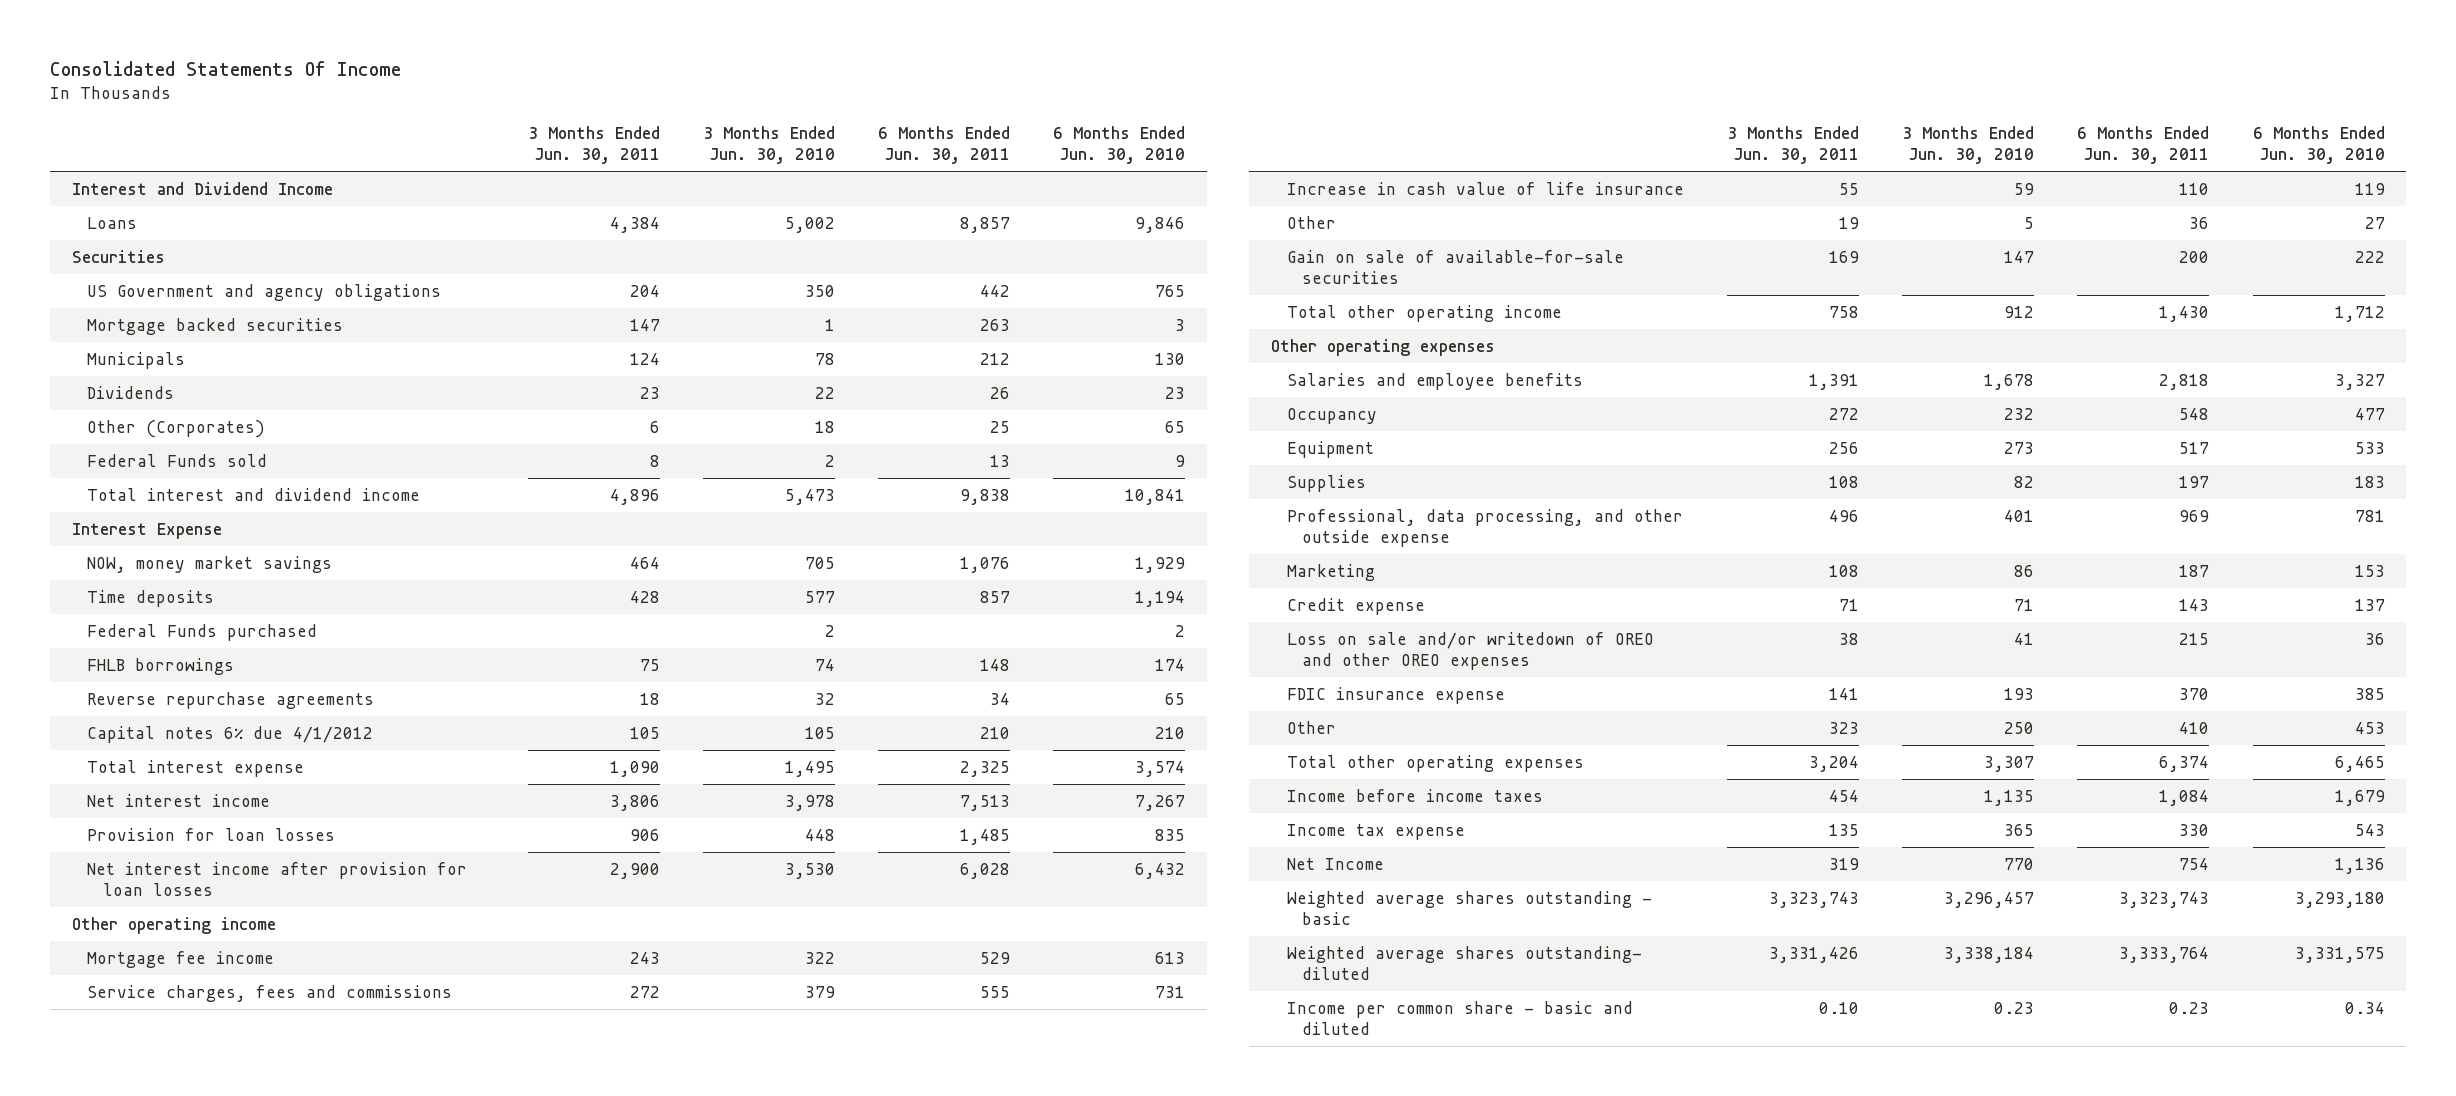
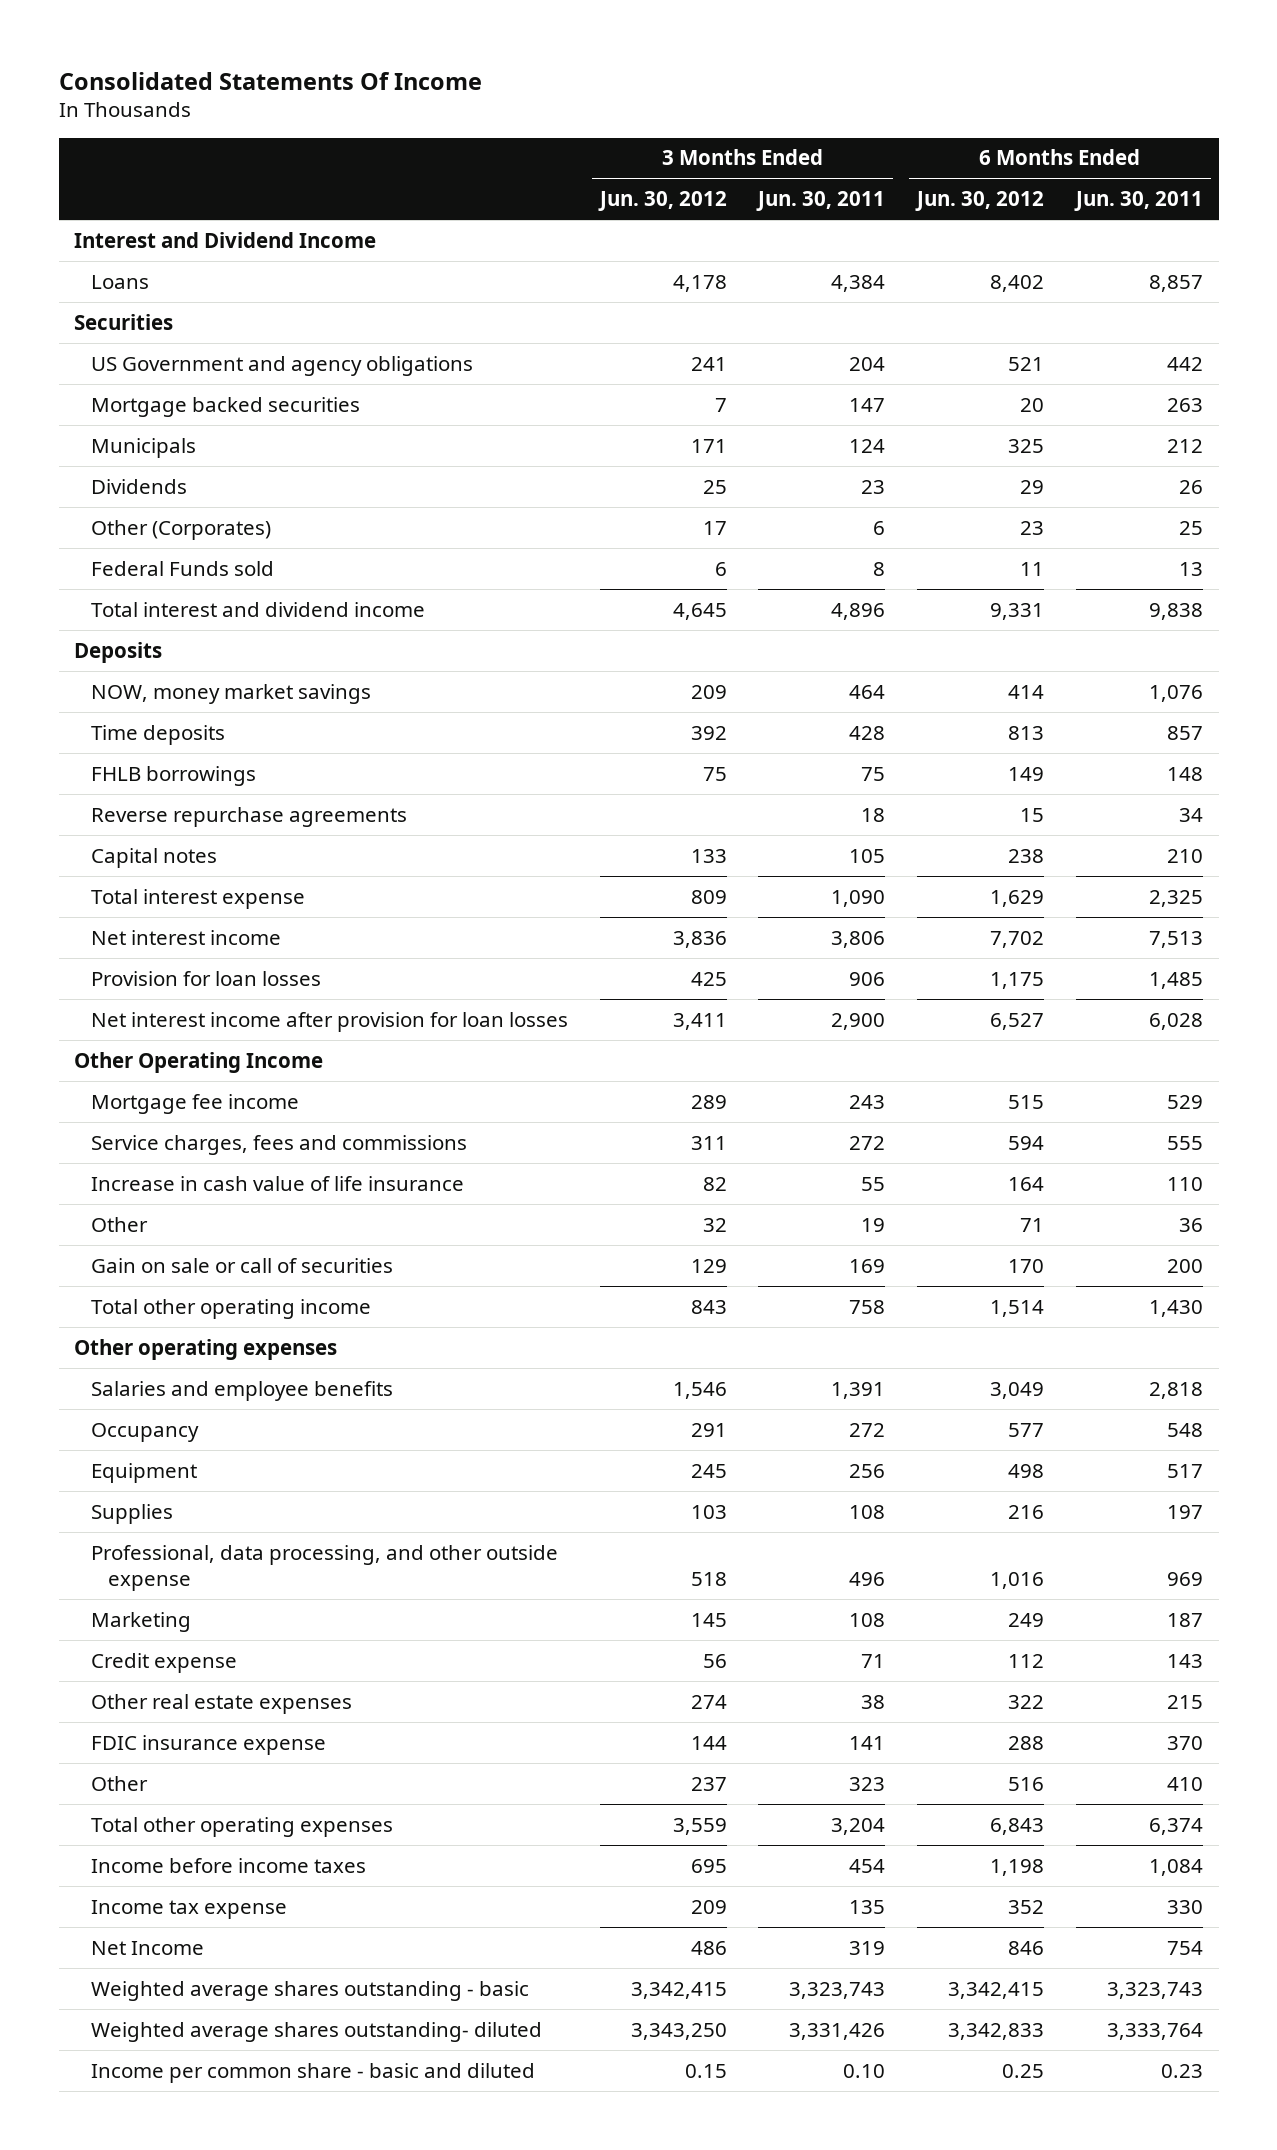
[702,126,835,165] 3 Months Ended Jun. 30, 2010 -> none
[1053,126,1186,165] 6 Months Ended Jun. 30, 2010 -> none
none -> [597,191,727,212] Jun. 30, 2012
none -> [915,191,1045,212] Jun. 30, 2012
[71,522,222,539] Interest Expense -> none
none -> [74,641,163,663] Deposits
[87,623,318,641] Federal Funds purchased -> none
[87,725,374,743] Capital notes 6% due 4/1/2012 -> [91,847,218,868] Capital notes
[71,916,276,934] Other operating income -> [74,1051,324,1073] Other Operating Income
[1286,249,1624,284] Gain on sale of available-for-sale securities -> [91,1257,394,1273] Gain on sale or call of securities
[1286,631,1654,670] Loss on sale and/or writedown of OREO and other OREO expenses -> [91,1693,353,1714] Other real estate expenses

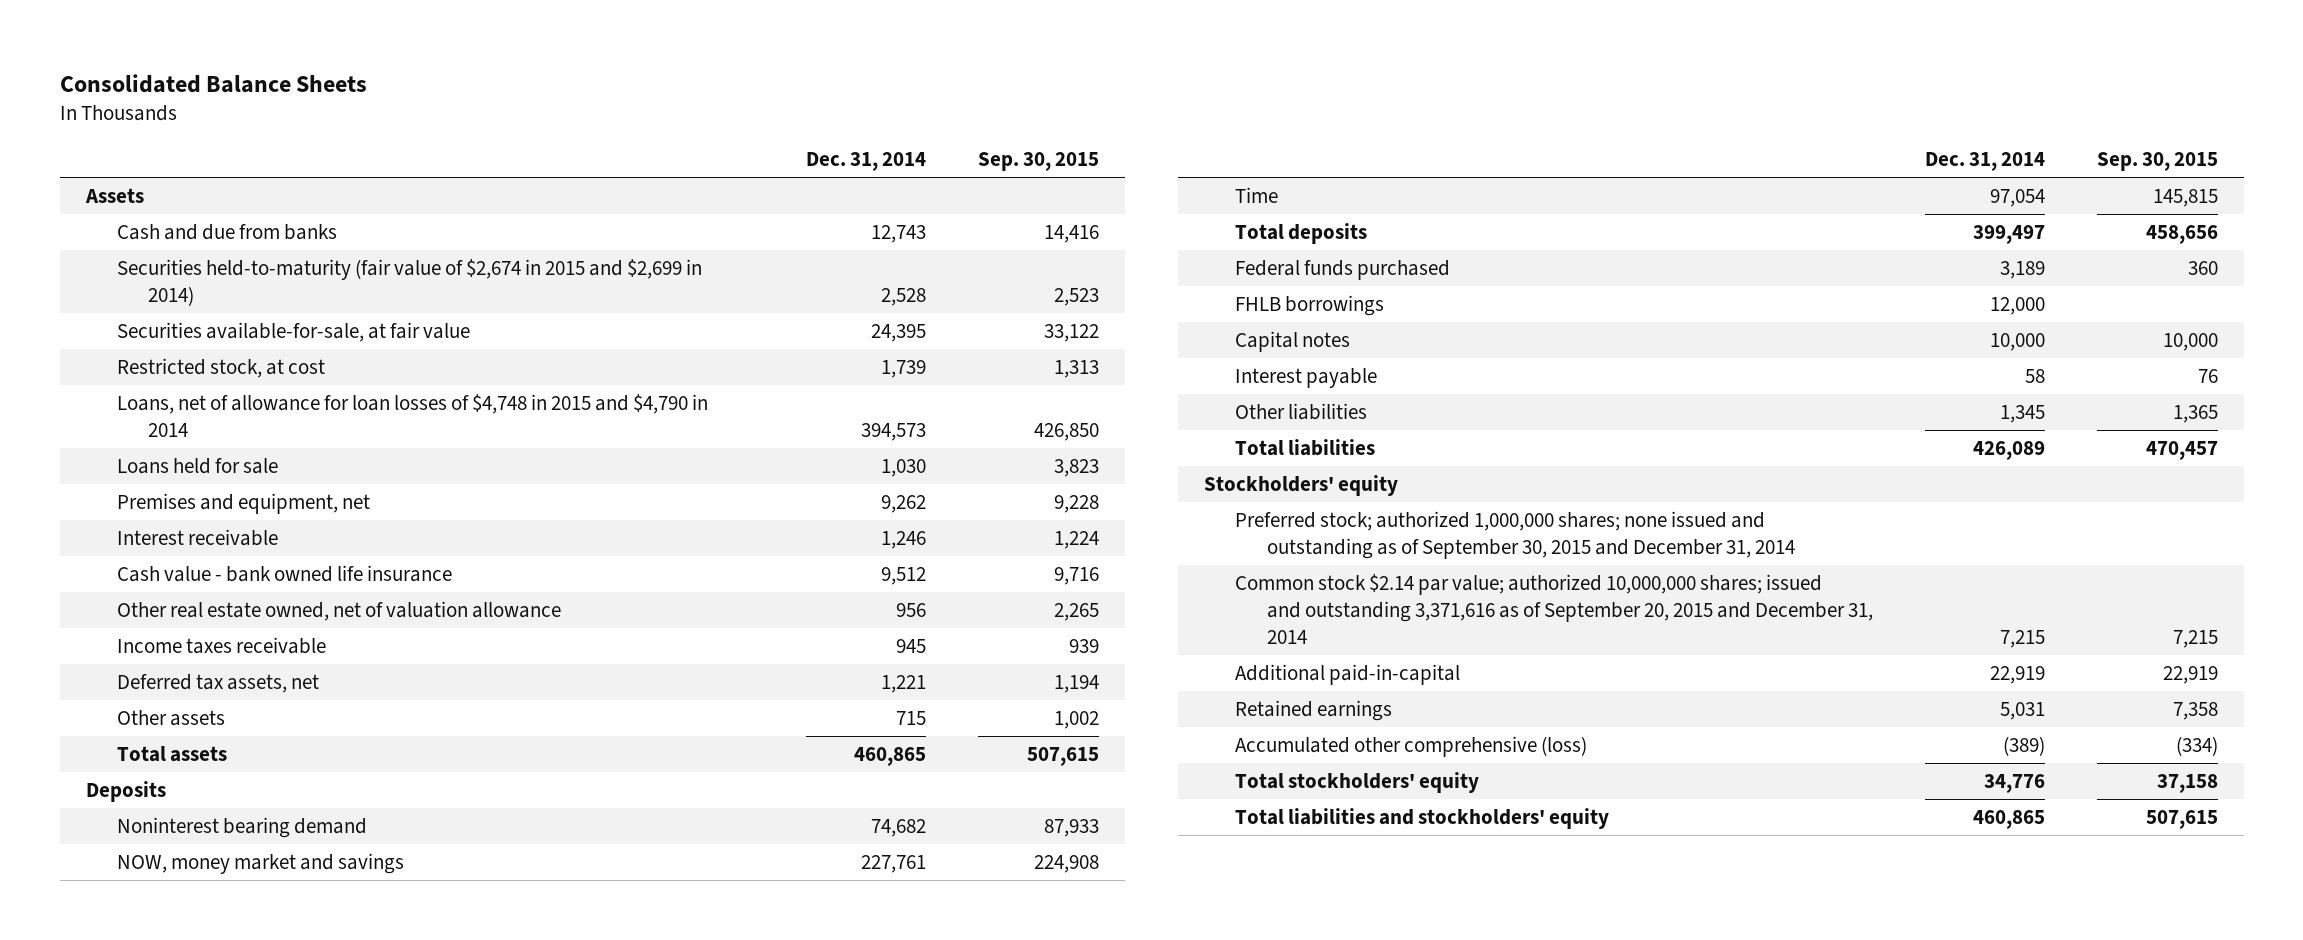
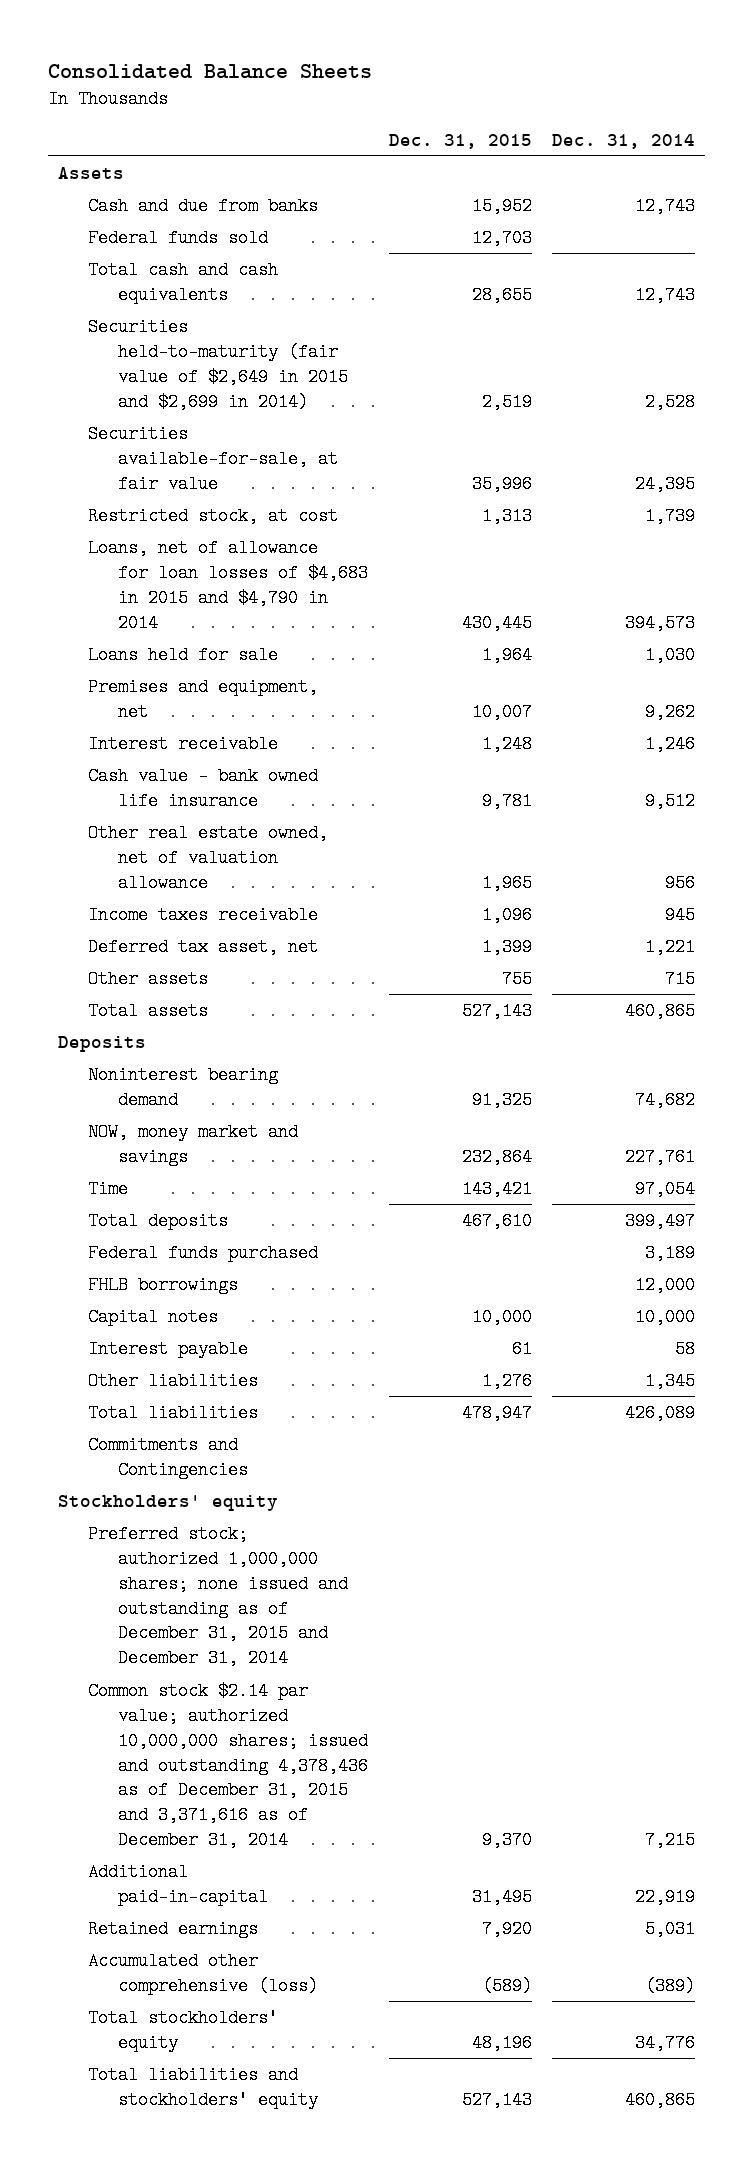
[978,152,1100,172] Sep. 30, 2015 -> none
none -> [388,133,532,149] Dec. 31, 2015
none -> [88,229,269,248] Federal funds sold
none -> [88,261,279,304] Total cash and cash equivalents
[116,258,702,306] Securities held-to-maturity (fair value of $2,674 in 2015 and $2,699 in 2014) -> [88,318,349,411] Securities held-to-maturity (fair value of $2,649 in 2015 and $2,699 in 2014)
[116,393,708,437] Loans, net of allowance for loan losses of $4,748 in 2015 and $4,790 in 2014 -> [88,539,369,632] Loans, net of allowance for loan losses of $4,683 in 2015 and $4,790 in 2014
[116,673,319,693] Deferred tax assets, net -> [88,938,319,957] Deferred tax asset, net
none -> [88,1436,249,1479] Commitments and Contingencies
[1235,510,1795,559] Preferred stock; authorized 1,000,000 shares; none issued and outstanding as of September 30, 2015 and December 31, 2014 -> [88,1525,349,1668] Preferred stock; authorized 1,000,000 shares; none issued and outstanding as of December 31, 2015 and December 31, 2014
[1235,573,1873,644] Common stock $2.14 par value; authorized 10,000,000 shares; issued and outstanding 3,371,616 as of September 20, 2015 and December 31, 2014 -> [88,1682,369,1850] Common stock $2.14 par value; authorized 10,000,000 shares; issued and outstanding 4,378,436 as of December 31, 2015 and 3,371,616 as of December 31, 2014

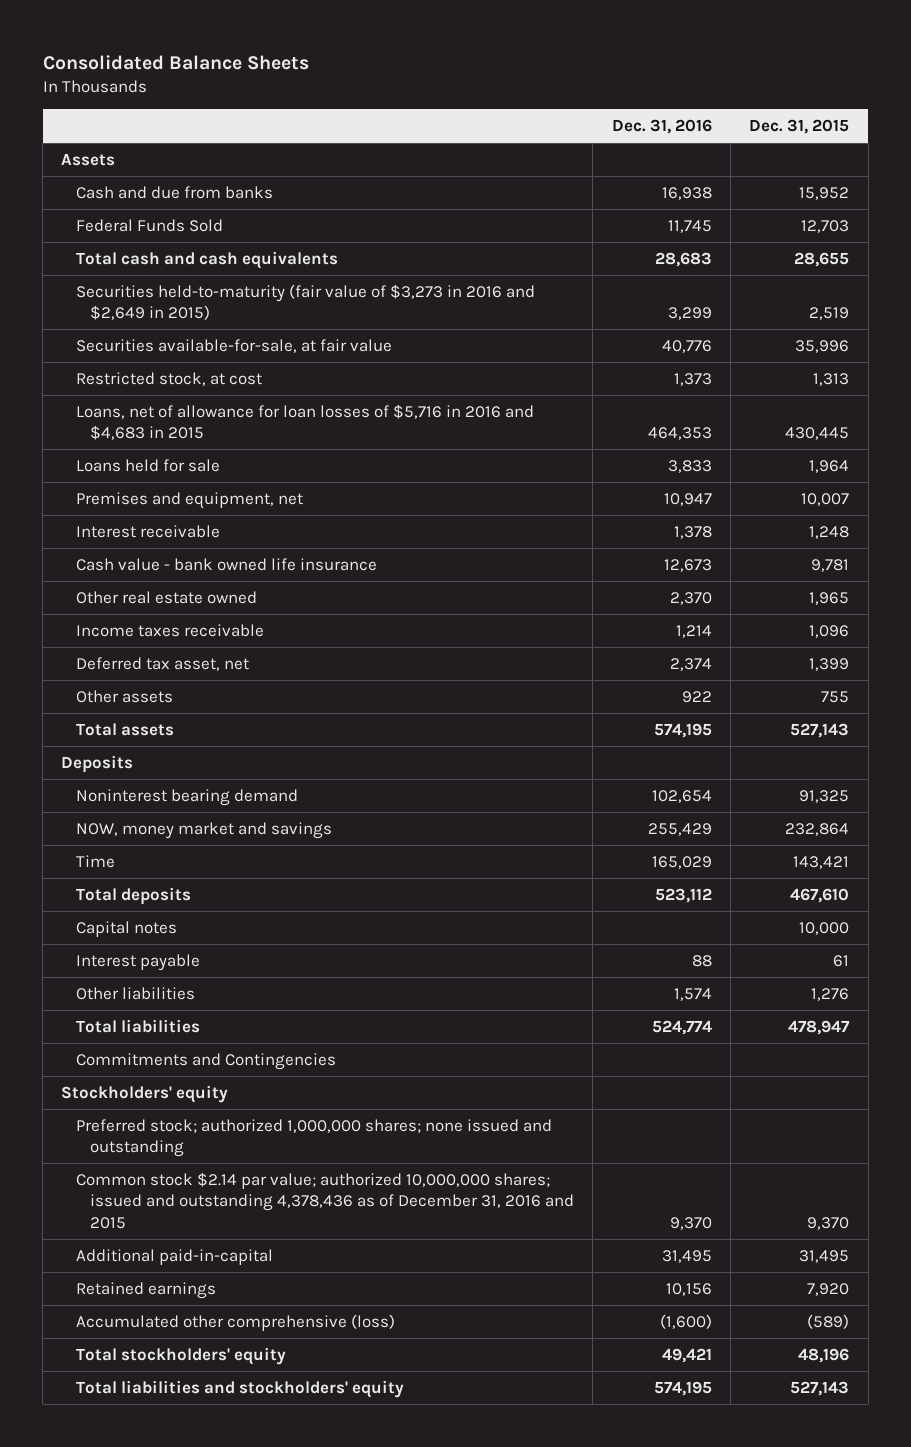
[552,133,696,149] Dec. 31, 2014 -> none
none -> [611,119,712,135] Dec. 31, 2016
[88,229,269,248] Federal funds sold -> [75,218,223,232] Federal Funds Sold
[88,318,349,411] Securities held-to-maturity (fair value of $2,649 in 2015 and $2,699 in 2014) -> [75,283,535,321] Securities held-to-maturity (fair value of $3,273 in 2016 and $2,649 in 2015)
[88,539,369,632] Loans, net of allowance for loan losses of $4,683 in 2015 and $4,790 in 2014 -> [75,403,534,441] Loans, net of allowance for loan losses of $5,716 in 2016 and $4,683 in 2015
[88,824,329,892] Other real estate owned, net of valuation allowance -> [75,590,257,604] Other real estate owned
[88,1244,319,1263] Federal funds purchased -> none
[88,1276,239,1295] FHLB borrowings -> none
[88,1525,349,1668] Preferred stock; authorized 1,000,000 shares; none issued and outstanding as of December 31, 2015 and December 31, 2014 -> [75,1118,552,1158] Preferred stock; authorized 1,000,000 shares; none issued and outstanding
[88,1682,369,1850] Common stock $2.14 par value; authorized 10,000,000 shares; issued and outstanding 4,378,436 as of December 31, 2015 and 3,371,616 as of December 31, 2014 -> [75,1171,575,1229] Common stock $2.14 par value; authorized 10,000,000 shares; issued and outstanding 4,378,436 as of December 31, 2016 and 2015

